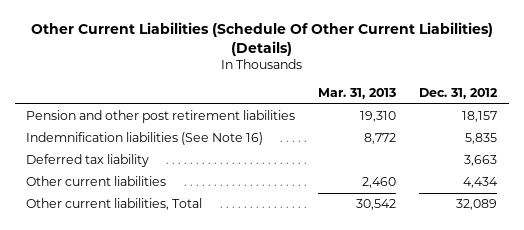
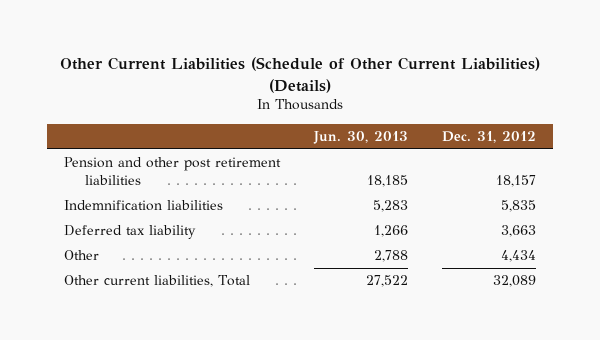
[30,21,493,56] Other Current Liabilities (Schedule Of Other Current Liabilities) (Details) -> [59,56,540,93] Other Current Liabilities (Schedule of Other Current Liabilities) (Details)
[318,87,397,99] Mar. 31, 2013 -> none
none -> [312,130,408,144] Jun. 30, 2013
[26,132,264,146] Indemnification liabilities (See Note 16) -> [63,200,223,212] Indemnification liabilities
[26,176,167,187] Other current liabilities -> [63,250,99,261] Other

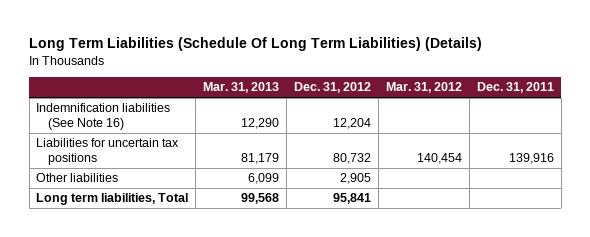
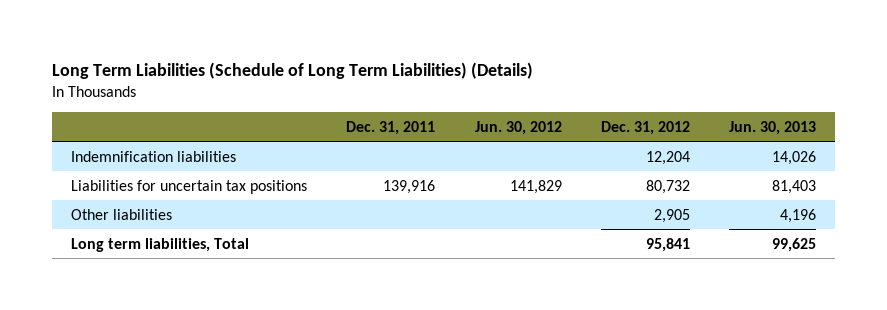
[29,37,483,52] Long Term Liabilities (Schedule Of Long Term Liabilities) (Details) -> [51,61,533,79] Long Term Liabilities (Schedule of Long Term Liabilities) (Details)
[203,82,280,94] Mar. 31, 2013 -> none
[386,82,463,94] Mar. 31, 2012 -> none
none -> [474,120,562,135] Jun. 30, 2012
none -> [728,120,816,135] Jun. 30, 2013
[36,103,171,131] Indemnification liabilities (See Note 16) -> [71,150,237,162] Indemnification liabilities

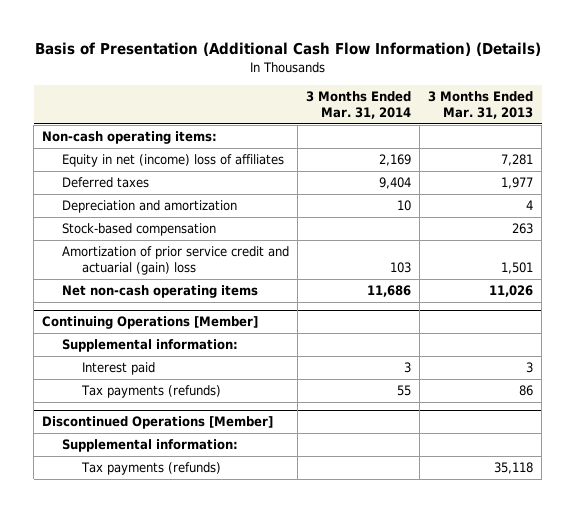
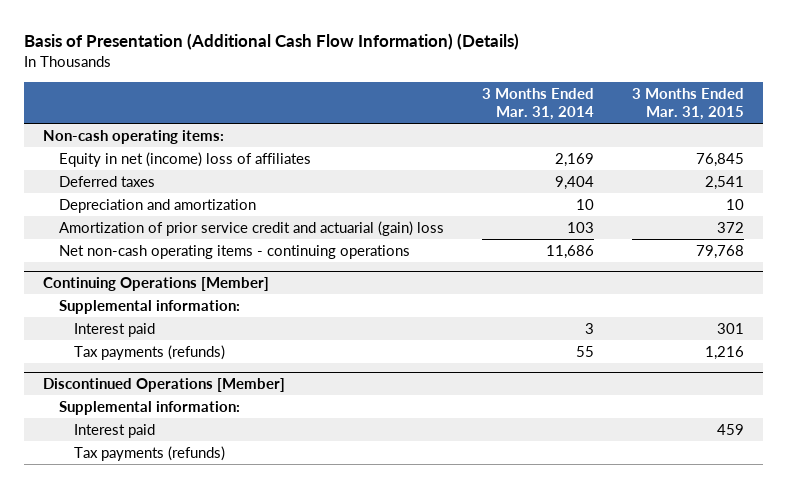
[428,91,534,120] 3 Months Ended Mar. 31, 2013 -> none
none -> [632,88,745,121] 3 Months Ended Mar. 31, 2015
[62,223,217,237] Stock-based compensation -> none
[62,285,259,299] Net non-cash operating items -> [58,244,410,259] Net non-cash operating items - continuing operations
none -> [73,423,155,438] Interest paid

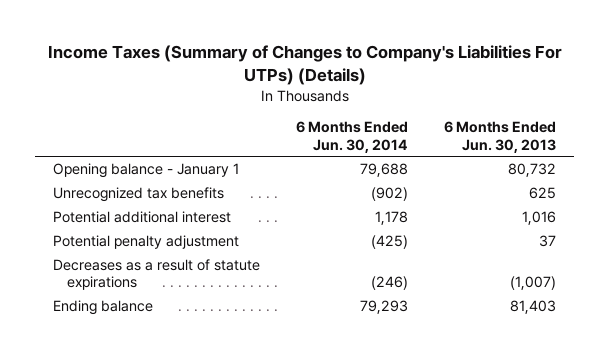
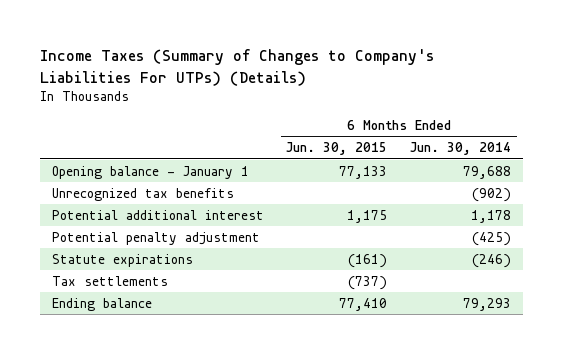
[444,121,557,153] 6 Months Ended Jun. 30, 2013 -> none
none -> [286,142,388,156] Jun. 30, 2015
[52,259,260,291] Decreases as a result of statute expirations -> [51,253,193,267] Statute expirations
none -> [51,275,168,286] Tax settlements

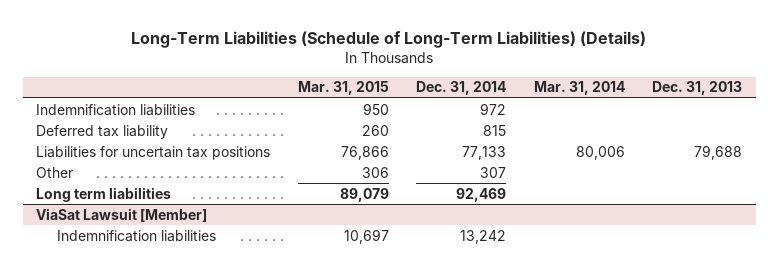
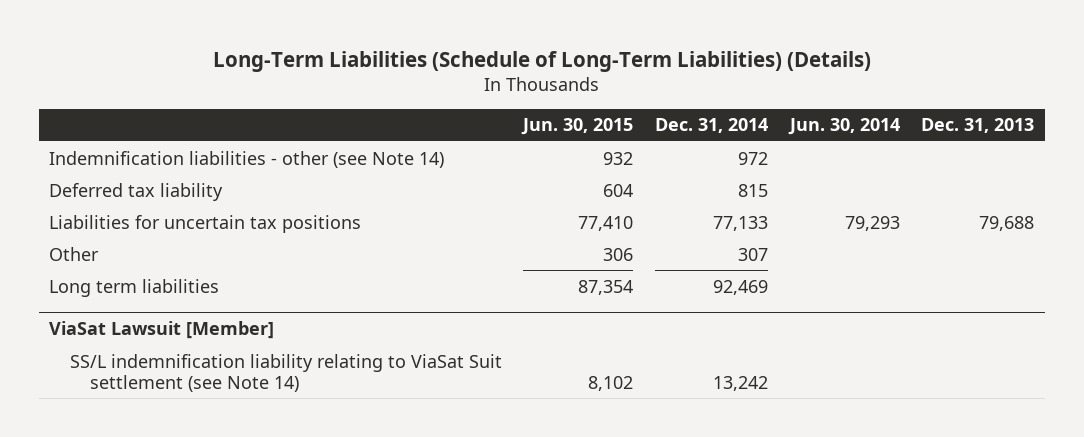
[297,81,389,96] Mar. 31, 2015 -> none
[533,81,625,96] Mar. 31, 2014 -> none
none -> [521,118,634,136] Jun. 30, 2015
none -> [787,118,900,136] Jun. 30, 2014
[36,103,196,116] Indemnification liabilities -> [49,150,445,168] Indemnification liabilities - other (see Note 14)
[57,229,217,242] Indemnification liabilities -> [69,353,502,392] SS/L indemnification liability relating to ViaSat Suit settlement (see Note 14)

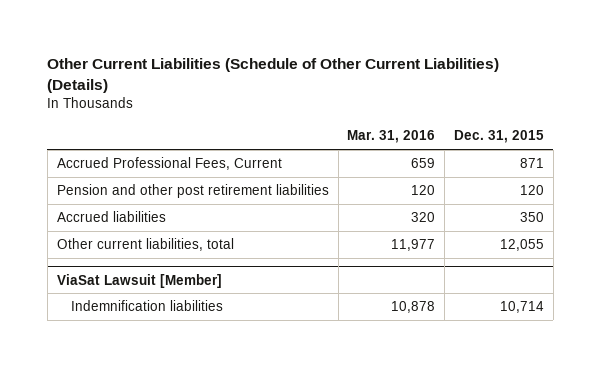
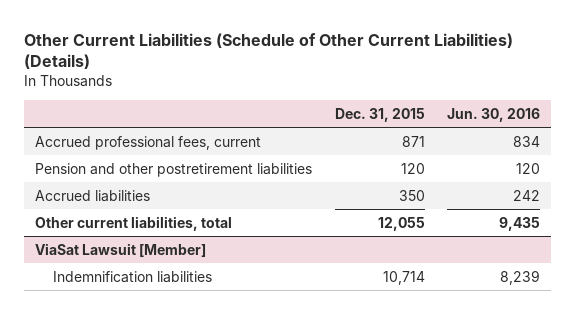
[347,130,436,144] Mar. 31, 2016 -> none
none -> [447,107,541,122] Jun. 30, 2016
[56,157,282,171] Accrued Professional Fees, Current -> [35,135,262,150] Accrued professional fees, current
[56,184,329,199] Pension and other post retirement liabilities -> [35,162,313,177] Pension and other postretirement liabilities

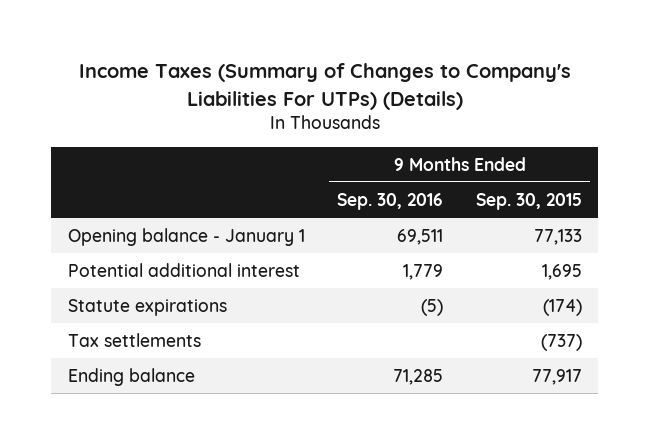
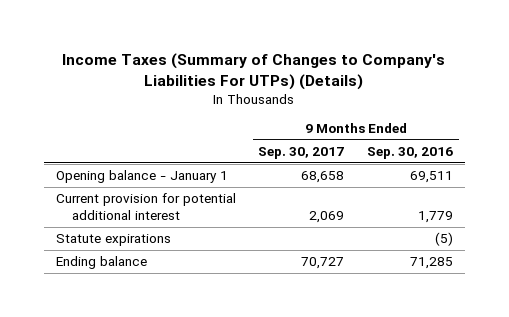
[476,192,583,210] Sep. 30, 2015 -> none
none -> [258,146,345,159] Sep. 30, 2017
[67,262,300,277] Potential additional interest -> [55,193,236,221] Current provision for potential additional interest
[67,332,201,347] Tax settlements -> none

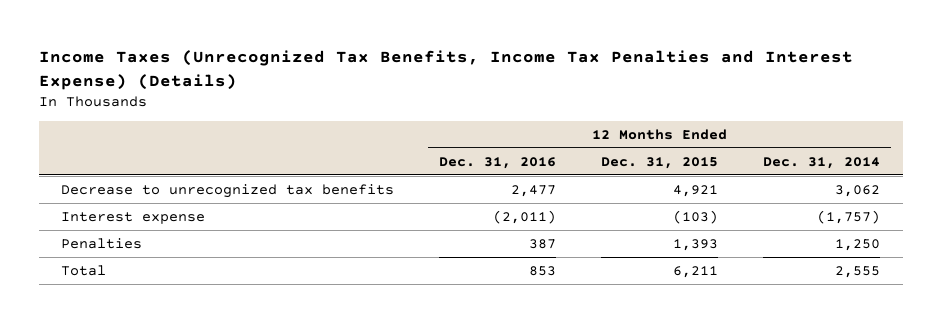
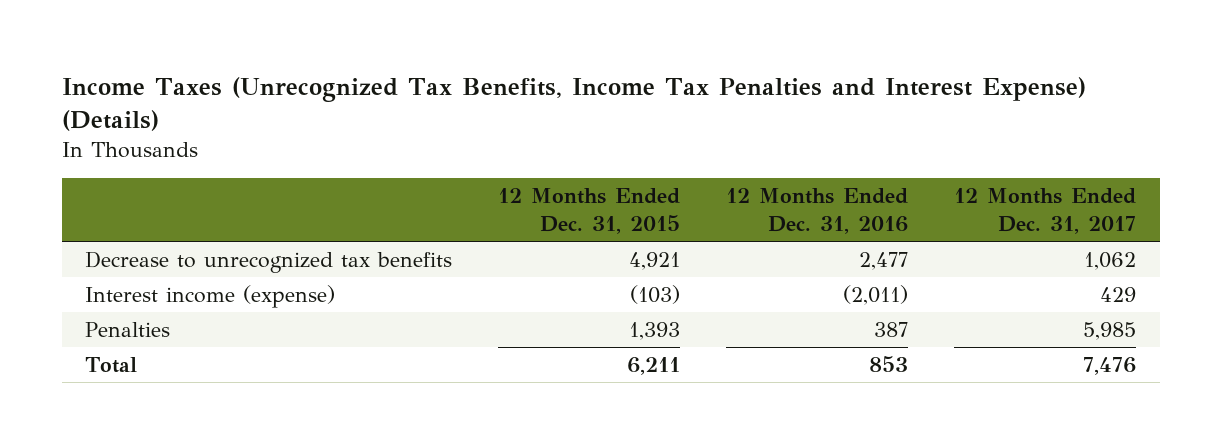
[763,156,881,169] Dec. 31, 2014 -> none
none -> [954,188,1137,234] 12 Months Ended Dec. 31, 2017
[61,211,206,224] Interest expense -> [84,285,335,309] Interest income (expense)

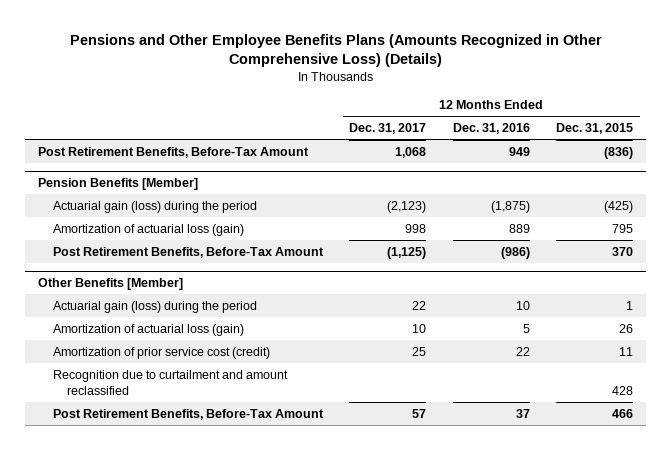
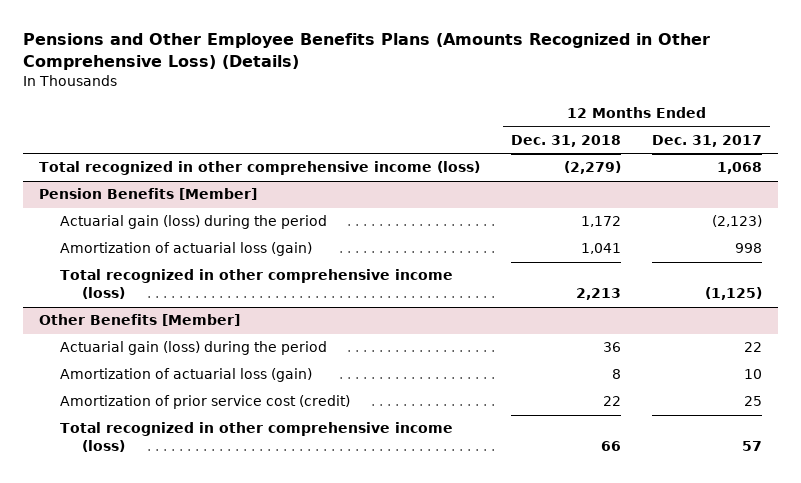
[452,123,530,135] Dec. 31, 2016 -> none
[555,123,633,135] Dec. 31, 2015 -> none
none -> [510,135,621,148] Dec. 31, 2018
[38,146,310,158] Post Retirement Benefits, Before-Tax Amount -> [38,161,480,176] Total recognized in other comprehensive income (loss)
[52,246,324,258] Post Retirement Benefits, Before-Tax Amount -> [60,269,454,300] Total recognized in other comprehensive income (loss)
[52,369,288,395] Recognition due to curtailment and amount reclassified -> none
[52,408,324,420] Post Retirement Benefits, Before-Tax Amount -> [60,422,454,453] Total recognized in other comprehensive income (loss)

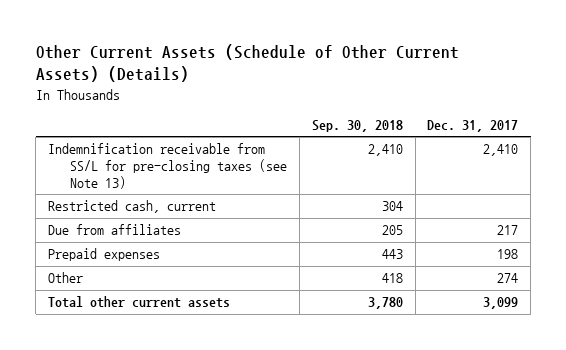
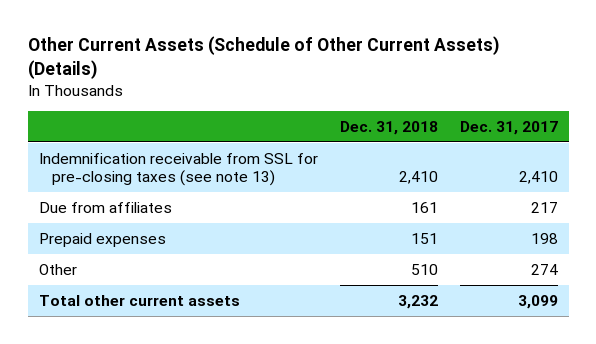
[311,120,403,133] Sep. 30, 2018 -> none
none -> [339,120,438,135] Dec. 31, 2018
[47,200,216,214] Restricted cash, current -> none
[47,143,288,189] Indemnification receivable from SS/L for pre-closing taxes (see Note 13) -> [38,152,318,187] Indemnification receivable from SSL for pre-closing taxes (see note 13)

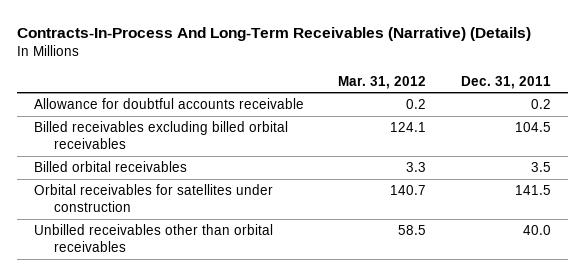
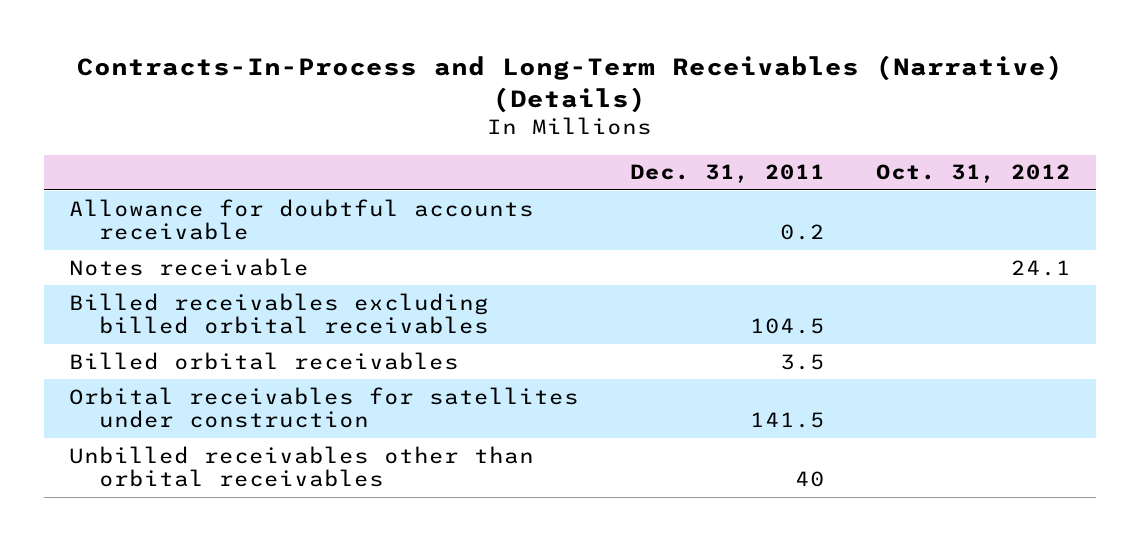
[17,26,532,41] Contracts-In-Process And Long-Term Receivables (Narrative) (Details) -> [77,55,1064,114] Contracts-In-Process and Long-Term Receivables (Narrative) (Details)
[338,75,427,89] Mar. 31, 2012 -> none
none -> [876,164,1072,184] Oct. 31, 2012
none -> [69,257,310,276] Notes receivable
[522,225,551,236] 40.0 -> [795,471,826,488] 40

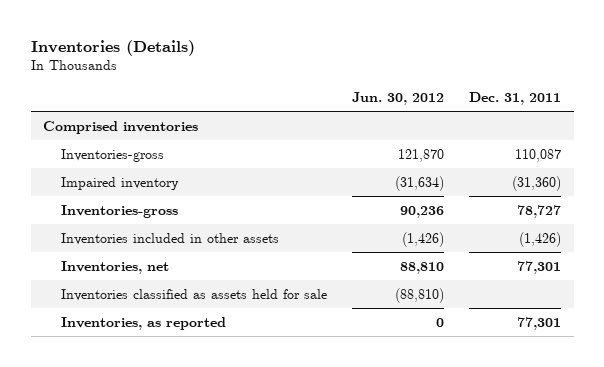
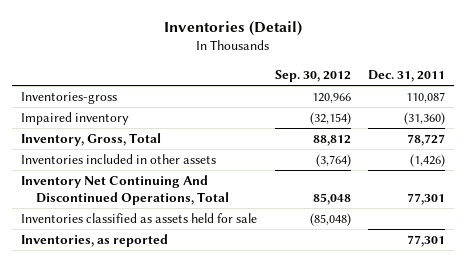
[30,39,195,56] Inventories (Details) -> [164,21,303,37] Inventories (Detail)
[351,91,444,105] Jun. 30, 2012 -> none
none -> [274,69,351,82] Sep. 30, 2012
[43,120,199,134] Comprised inventories -> none
[60,204,178,218] Inventories-gross -> [20,133,161,147] Inventory, Gross, Total
[60,260,169,274] Inventories, net -> [20,175,229,206] Inventory Net Continuing And Discontinued Operations, Total

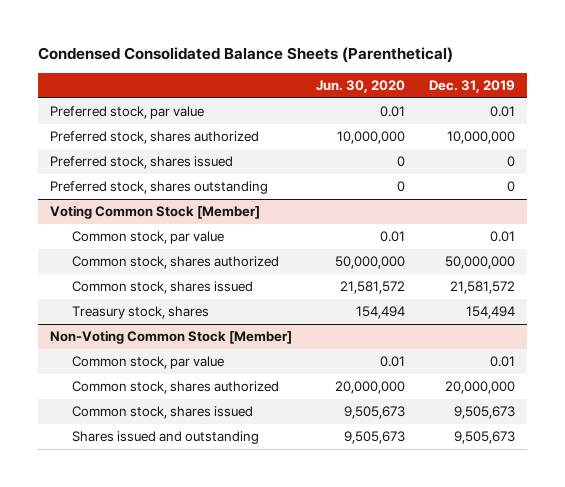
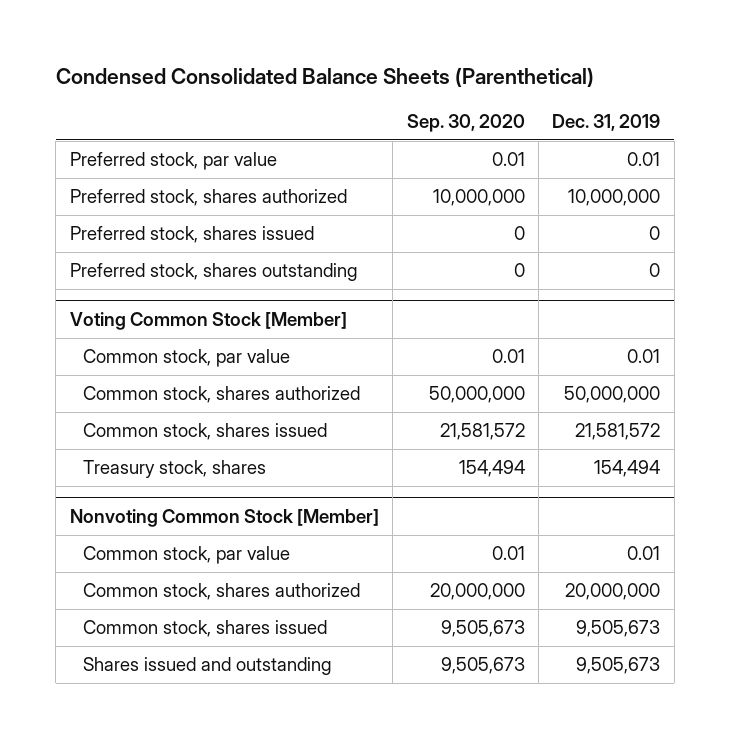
[316,80,406,94] Jun. 30, 2020 -> none
none -> [406,113,525,132] Sep. 30, 2020
[50,330,293,345] Non-Voting Common Stock [Member] -> [69,509,379,528] Nonvoting Common Stock [Member]

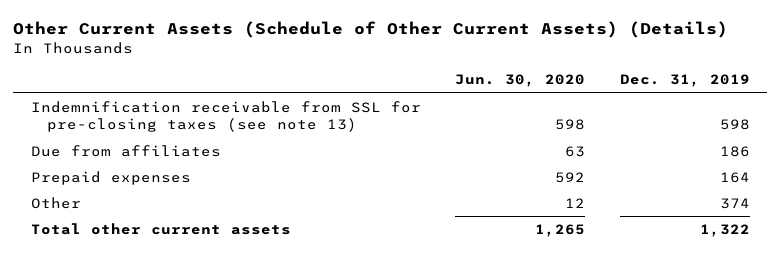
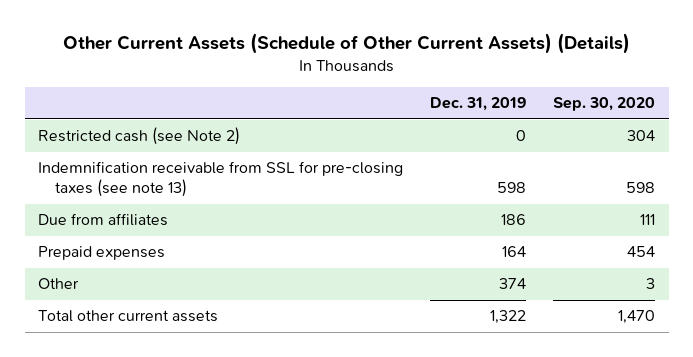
[455,74,586,88] Jun. 30, 2020 -> none
none -> [553,97,656,112] Sep. 30, 2020
none -> [38,127,241,146] Restricted cash (see Note 2)

